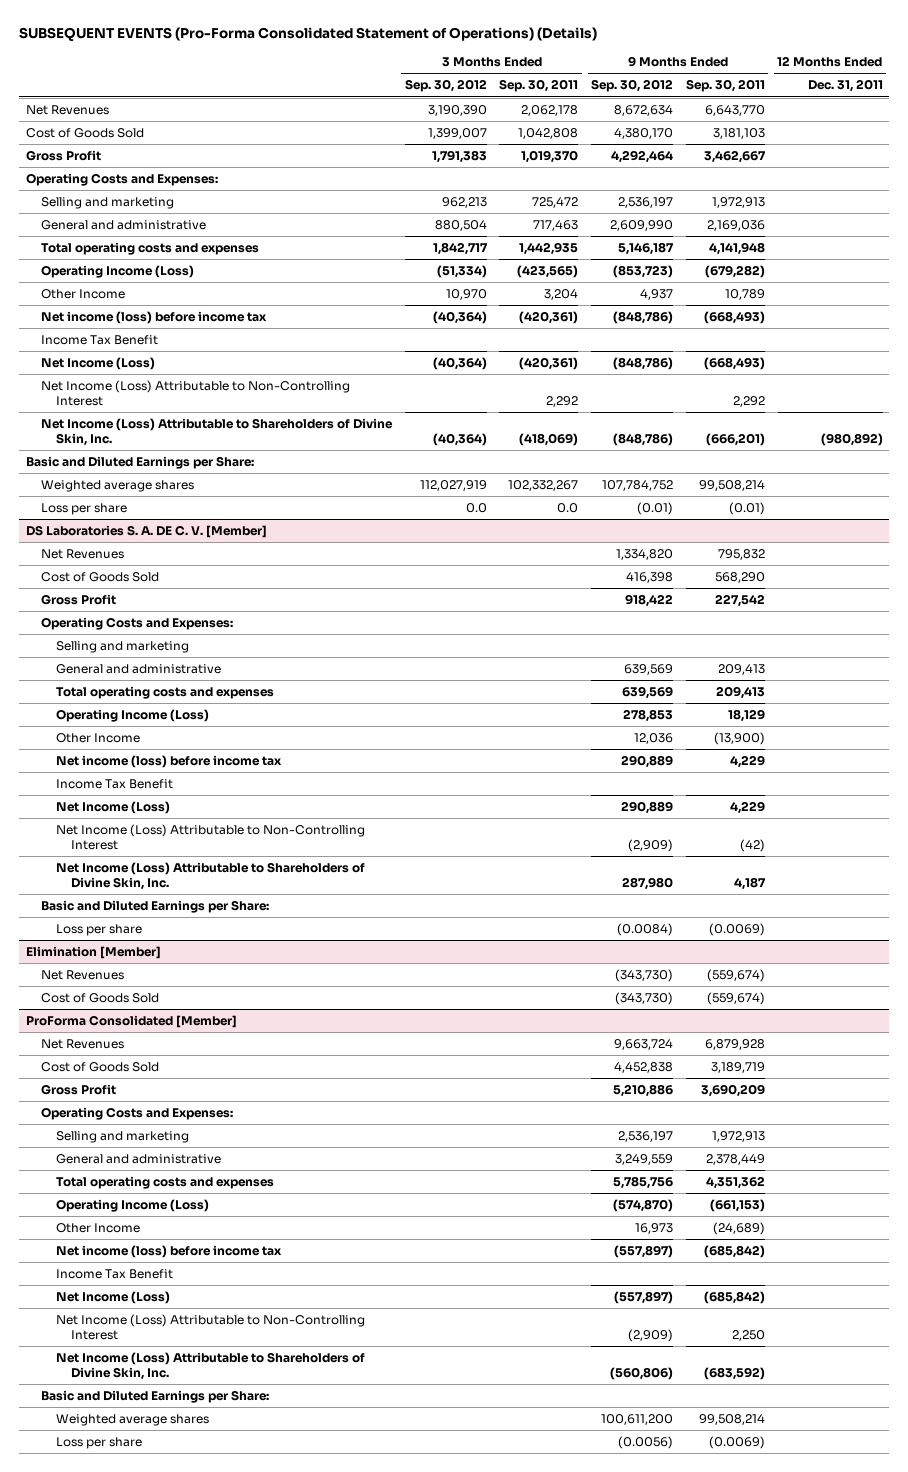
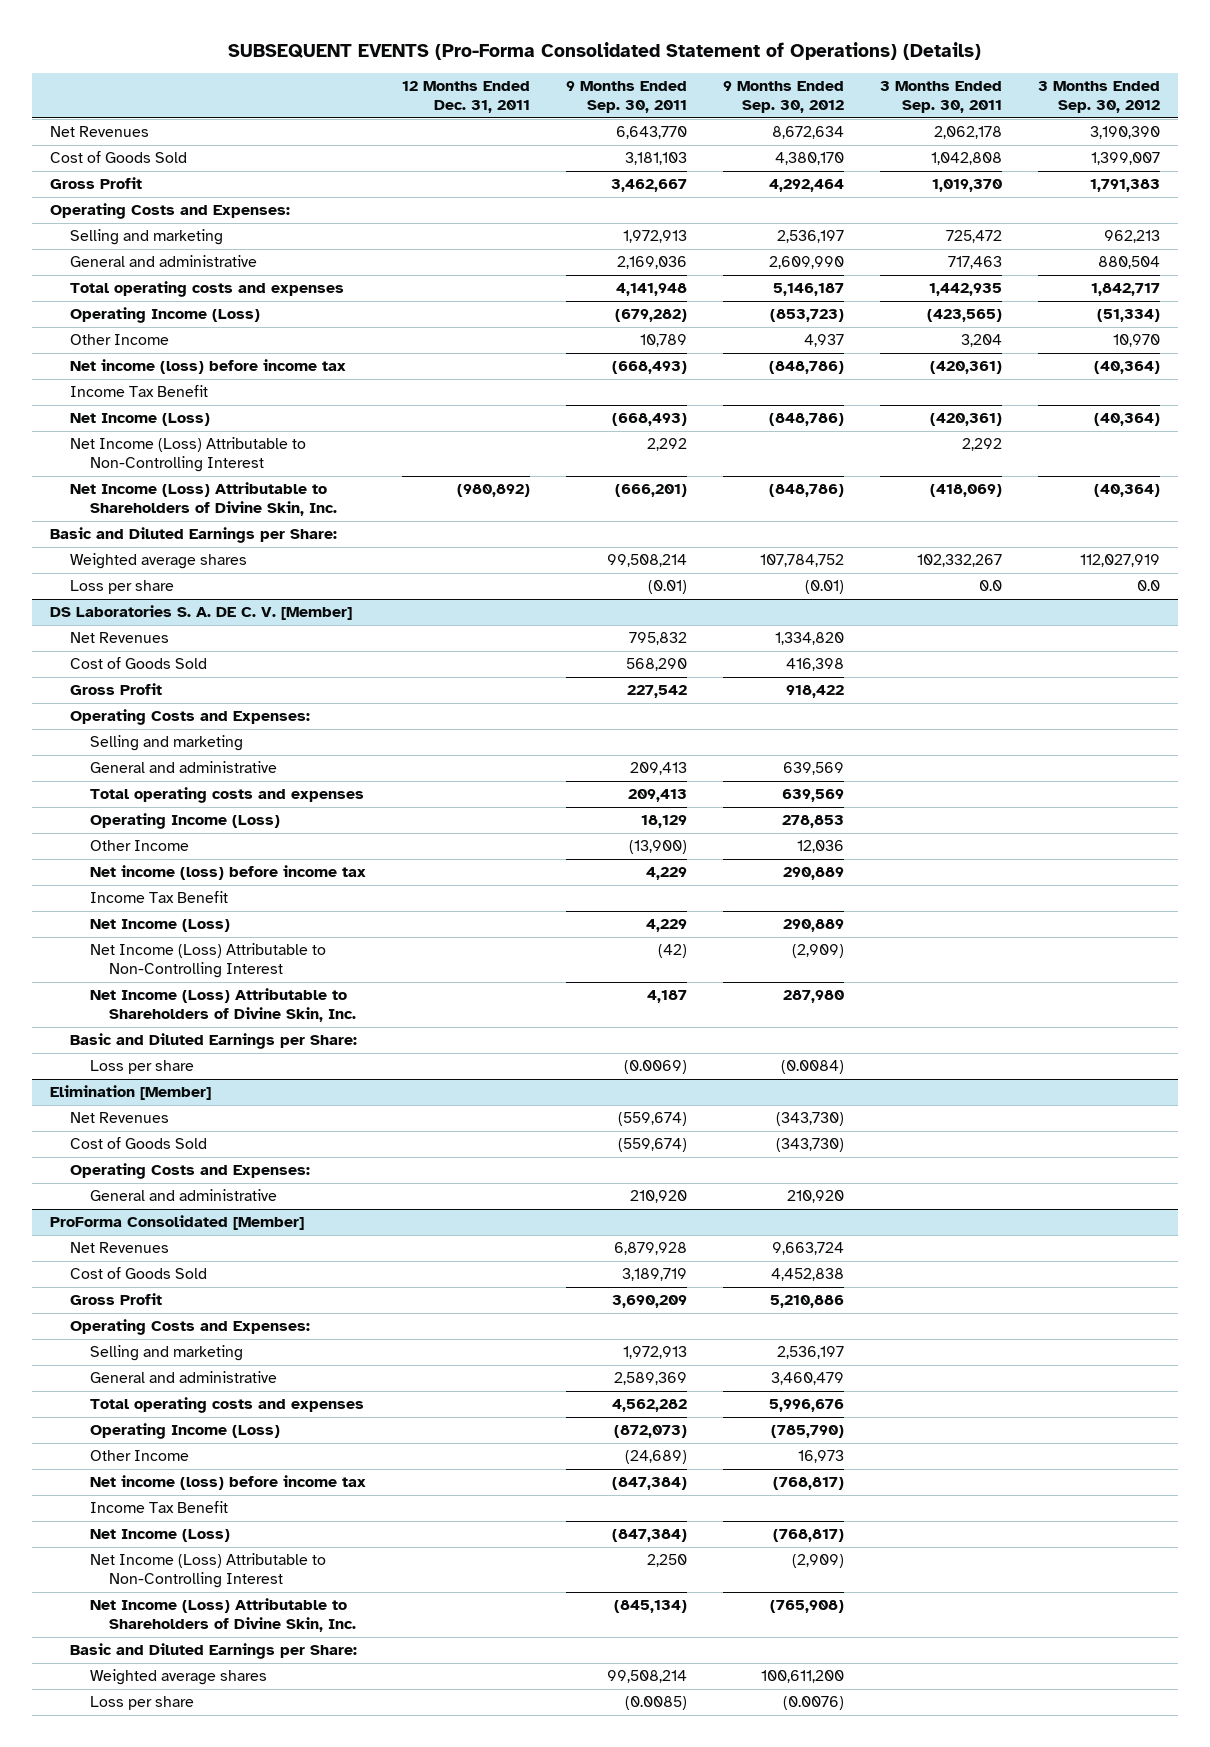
none -> [69,1163,310,1180] Operating Costs and Expenses:
none -> [89,1189,277,1202] General and administrative
[615,1154,674,1166] 3,249,559 -> [770,1372,844,1386] 3,460,479
[705,1154,765,1166] 2,378,449 -> [613,1372,687,1386] 2,589,369
[613,1177,674,1190] 5,785,756 -> [768,1399,844,1413] 5,996,676
[705,1176,765,1190] 4,351,362 -> [611,1399,687,1413] 4,562,282
[613,1199,674,1213] (574,870) -> [770,1425,844,1439] (785,790)
[709,1199,765,1213] (661,153) -> [613,1425,687,1439] (872,073)
[614,1245,674,1259] (557,897) -> [772,1477,844,1491] (768,817)
[703,1245,765,1259] (685,842) -> [611,1477,687,1491] (847,384)
[614,1291,674,1305] (557,897) -> [772,1529,844,1543] (768,817)
[703,1291,765,1305] (685,842) -> [611,1529,687,1543] (847,384)
[610,1366,674,1380] (560,806) -> [769,1600,844,1614] (765,908)
[703,1366,765,1380] (683,592) -> [613,1600,687,1614] (845,134)
[618,1436,674,1450] (0.0056) -> [782,1696,844,1711] (0.0076)
[708,1436,765,1450] (0.0069) -> [624,1696,687,1711] (0.0085)

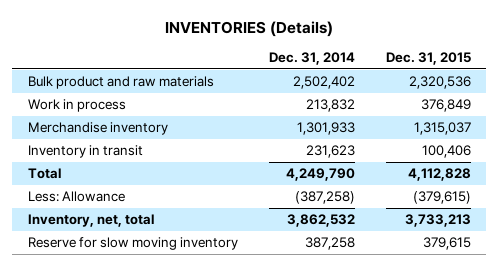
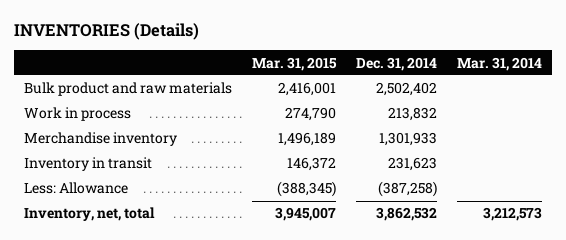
[385,52,471,66] Dec. 31, 2015 -> none
none -> [252,56,338,71] Mar. 31, 2015
none -> [456,56,542,71] Mar. 31, 2014
[27,168,61,180] Total -> none
[27,237,238,251] Reserve for slow moving inventory -> none

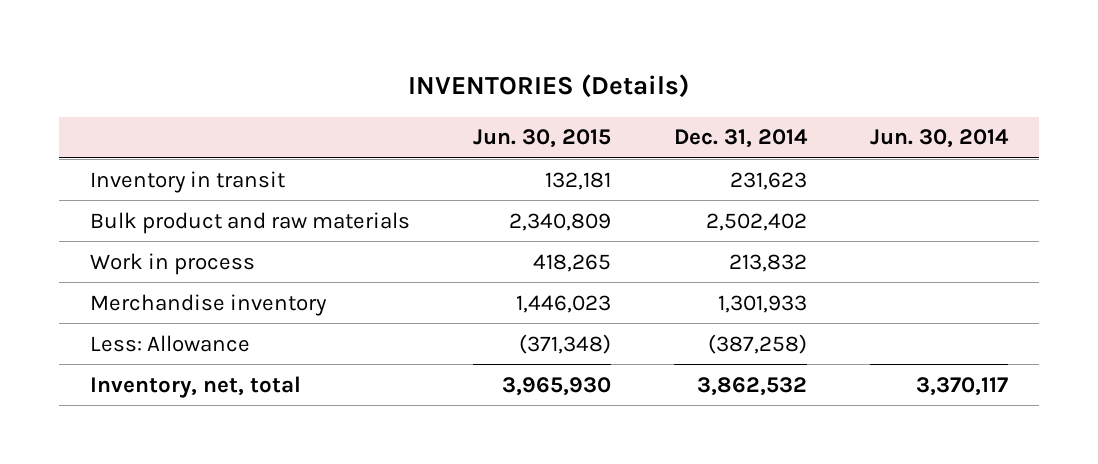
[252,56,338,71] Mar. 31, 2015 -> none
[456,56,542,71] Mar. 31, 2014 -> none
none -> [473,129,612,149] Jun. 30, 2015
none -> [869,129,1009,149] Jun. 30, 2014
[24,157,153,172] Inventory in transit -> [90,170,286,193] Inventory in transit

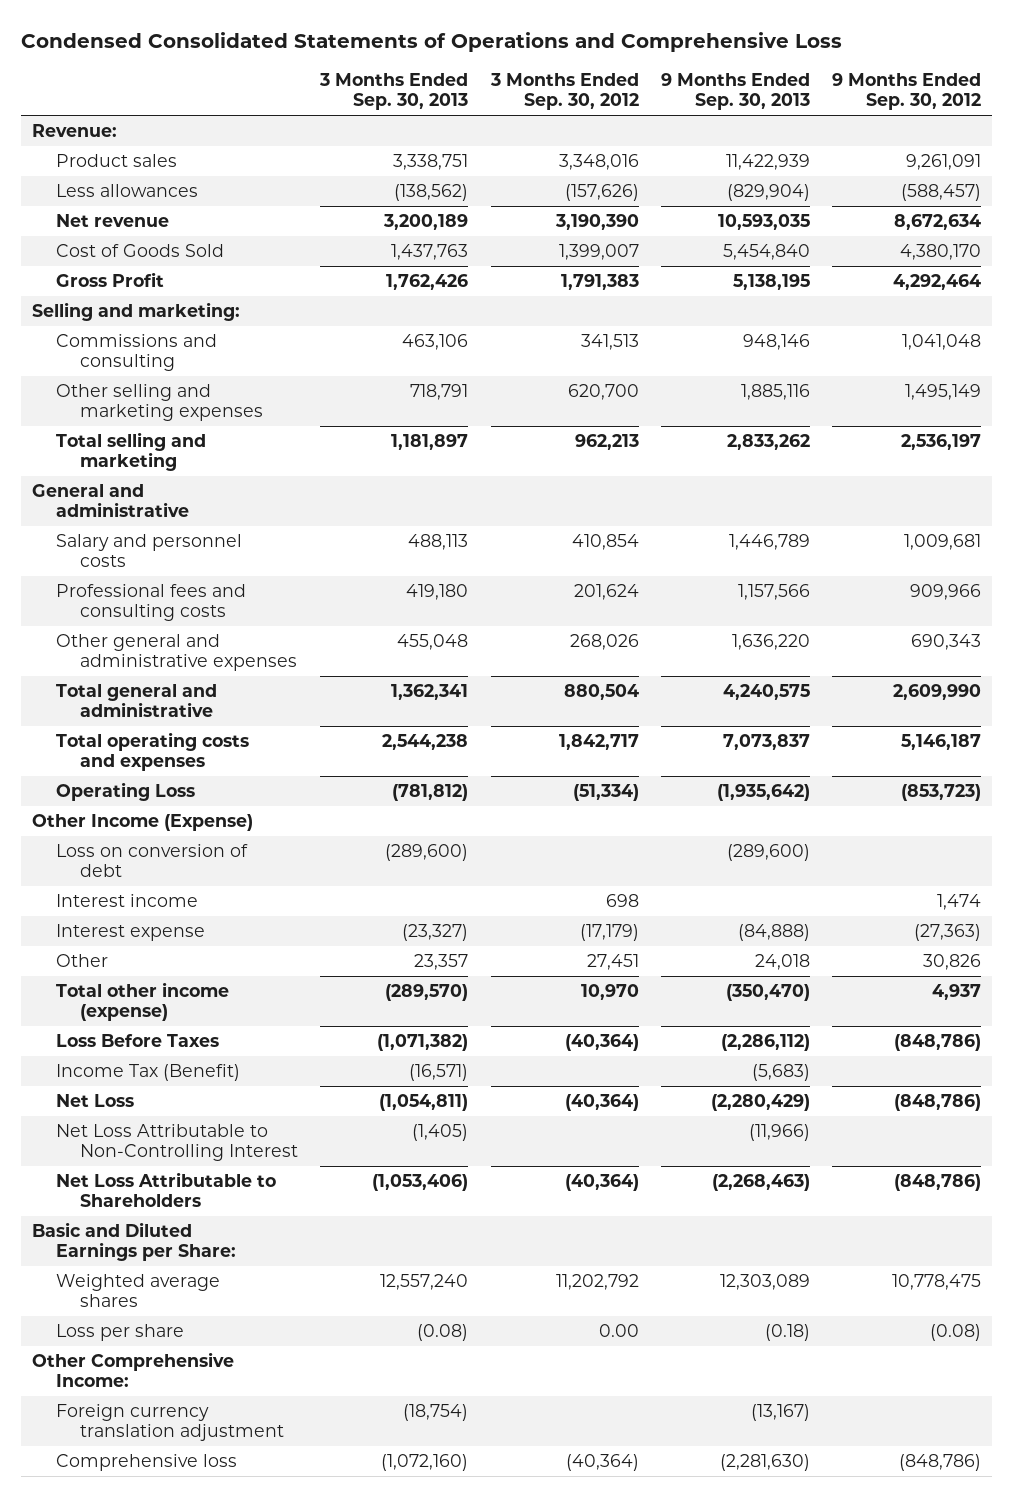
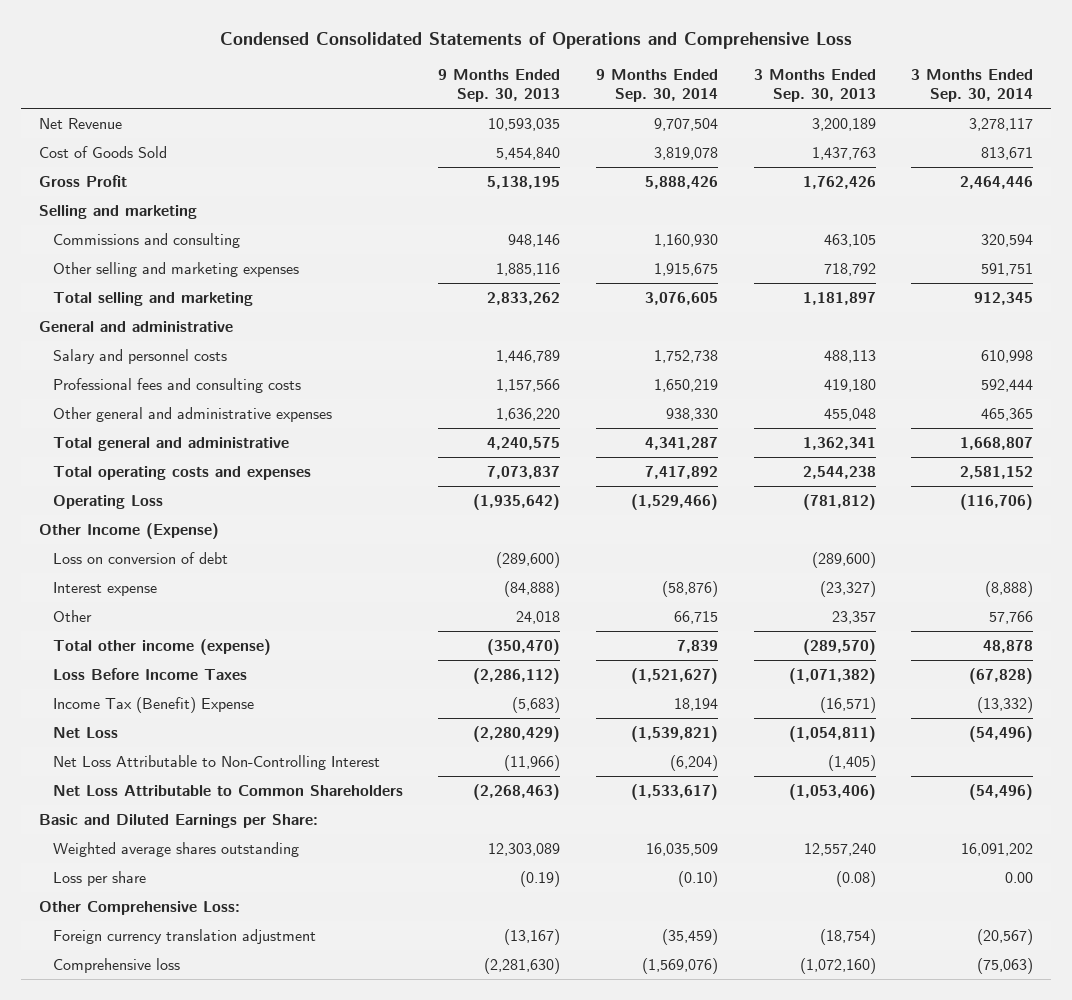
[489,73,639,111] 3 Months Ended Sep. 30, 2012 -> none
[832,73,982,111] 9 Months Ended Sep. 30, 2012 -> none
none -> [596,69,719,103] 9 Months Ended Sep. 30, 2014
none -> [911,69,1034,103] 3 Months Ended Sep. 30, 2014
[32,124,118,138] Revenue: -> none
[56,154,178,168] Product sales -> none
[56,184,199,198] Less allowances -> none
[56,214,170,228] Net revenue -> [38,118,122,130] Net Revenue
[32,302,241,322] Selling and marketing: -> [38,205,197,220] Selling and marketing
[402,334,469,351] 463,106 -> [823,234,876,248] 463,105
[410,384,469,401] 718,791 -> [823,263,876,277] 718,792
[56,894,199,908] Interest income -> none
[56,1034,220,1048] Loss Before Taxes -> [52,668,247,681] Loss Before Income Taxes
[56,1064,241,1082] Income Tax (Benefit) -> [52,697,254,714] Income Tax (Benefit) Expense
[56,1172,277,1208] Net Loss Attributable to Shareholders -> [52,785,403,797] Net Loss Attributable to Common Shareholders
[56,1274,221,1308] Weighted average shares -> [52,842,299,858] Weighted average shares outstanding
[764,1324,810,1342] (0.18) -> [520,871,561,888] (0.19)
[32,1352,235,1388] Other Comprehensive Income: -> [38,901,240,916] Other Comprehensive Loss:

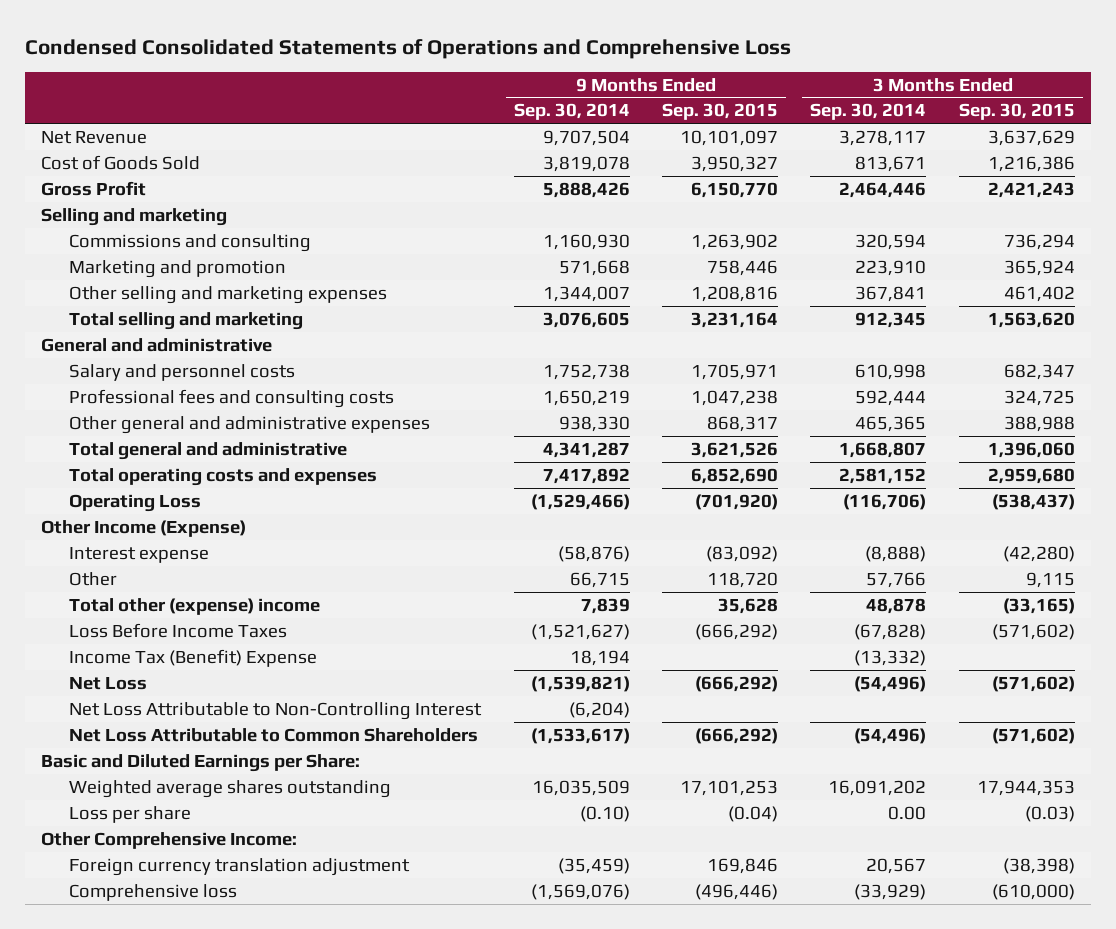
[438,69,561,103] 9 Months Ended Sep. 30, 2013 -> none
[753,69,876,103] 3 Months Ended Sep. 30, 2013 -> none
none -> [662,103,779,121] Sep. 30, 2015
none -> [958,103,1075,121] Sep. 30, 2015
none -> [69,259,287,278] Marketing and promotion
[654,263,719,277] 1,915,675 -> [542,285,630,302] 1,344,007
[981,263,1034,277] 591,751 -> [855,285,927,302] 367,841
[52,552,228,565] Loss on conversion of debt -> none
[52,639,271,656] Total other income (expense) -> [69,597,321,615] Total other (expense) income
[38,901,240,916] Other Comprehensive Loss: -> [41,831,298,849] Other Comprehensive Income:
[977,929,1034,946] (20,567) -> [866,857,927,874] 20,567
[977,958,1034,975] (75,063) -> [854,883,927,900] (33,929)

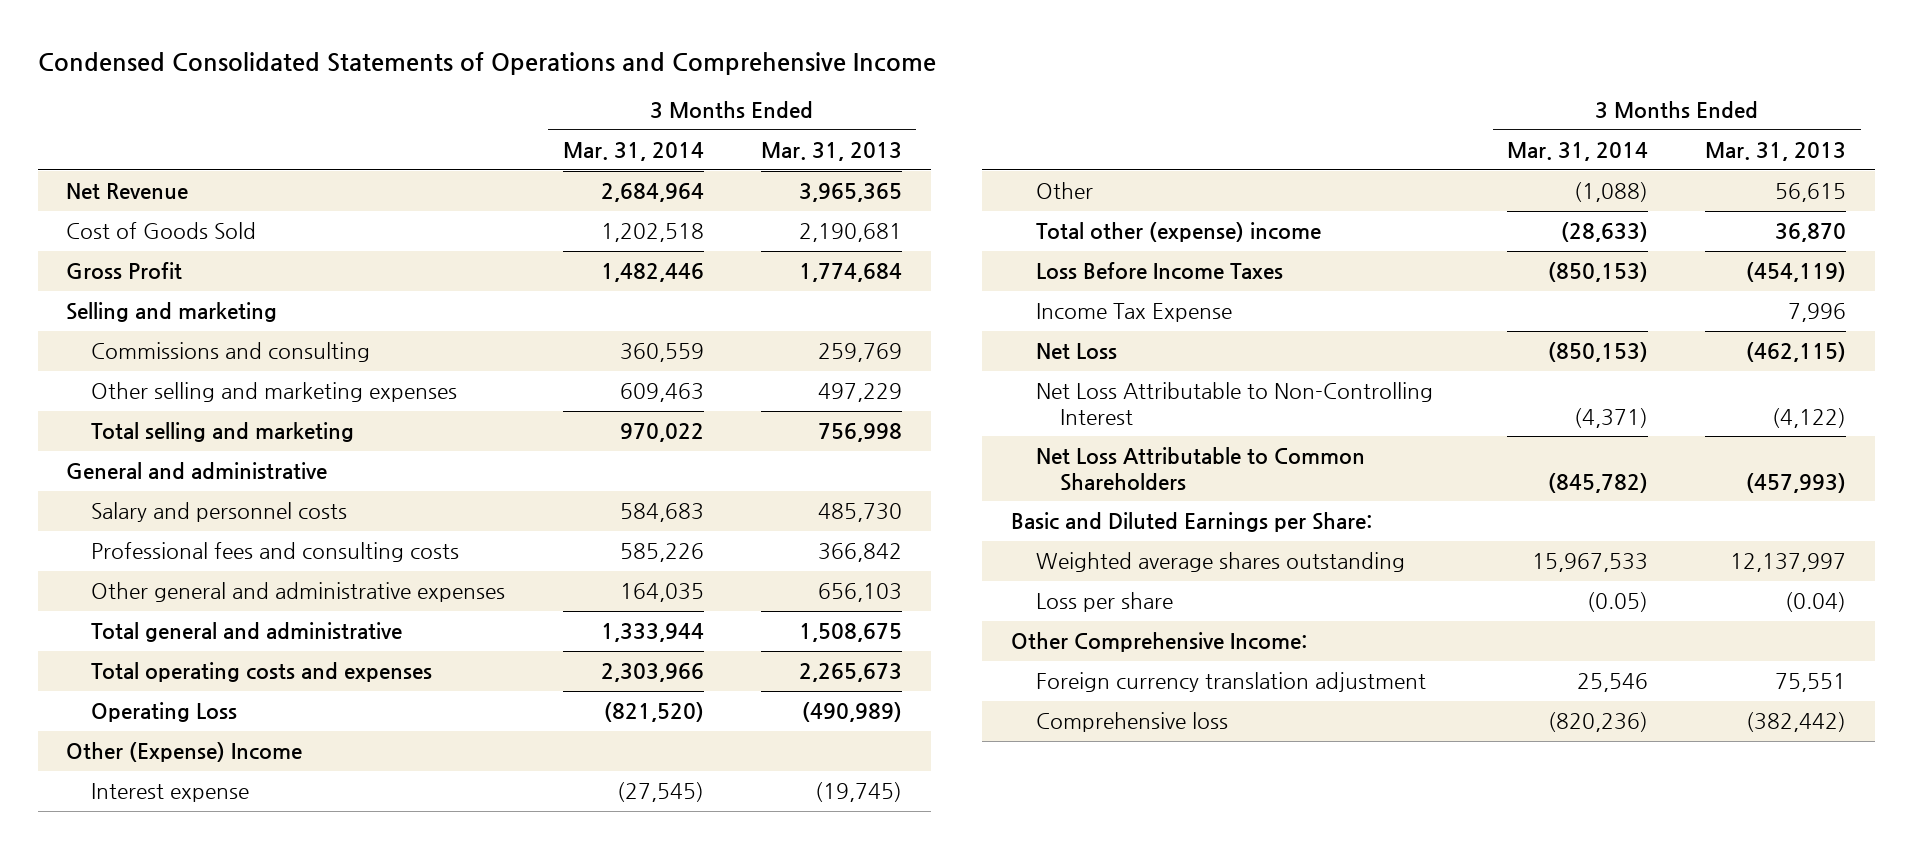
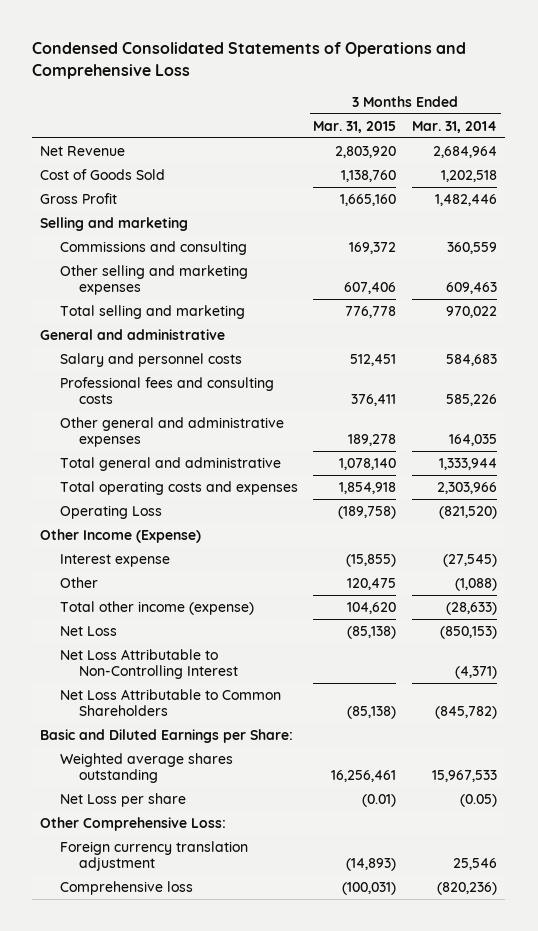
[37,51,936,75] Condensed Consolidated Statements of Operations and Comprehensive Income -> [32,42,467,79] Condensed Consolidated Statements of Operations and Comprehensive Loss
[760,141,902,161] Mar. 31, 2013 -> none
none -> [313,120,397,133] Mar. 31, 2015
[66,742,303,763] Other (Expense) Income -> [40,528,202,543] Other Income (Expense)
[1035,262,1283,281] Loss Before Income Taxes -> none
[1035,303,1232,323] Income Tax Expense -> none
[1035,222,1321,243] Total other (expense) income -> [59,600,254,615] Total other income (expense)
[1035,592,1173,613] Loss per share -> [59,792,186,807] Net Loss per share
[1010,632,1307,653] Other Comprehensive Income: -> [40,816,227,831] Other Comprehensive Loss:

